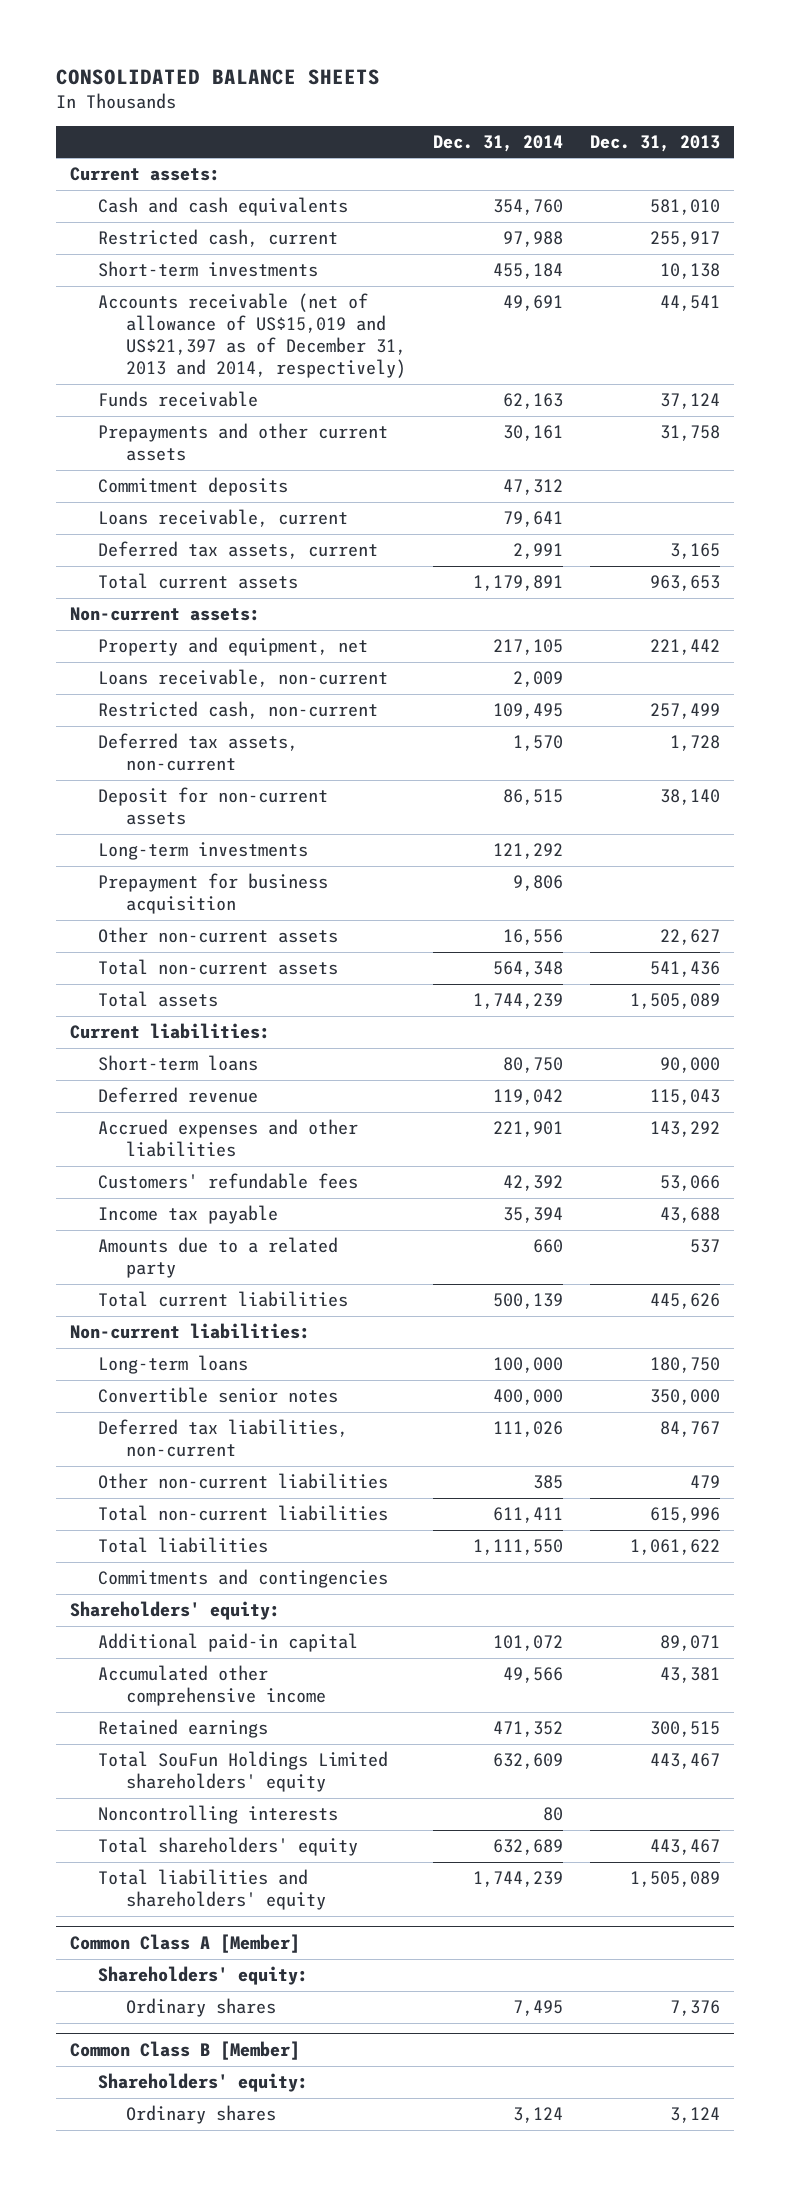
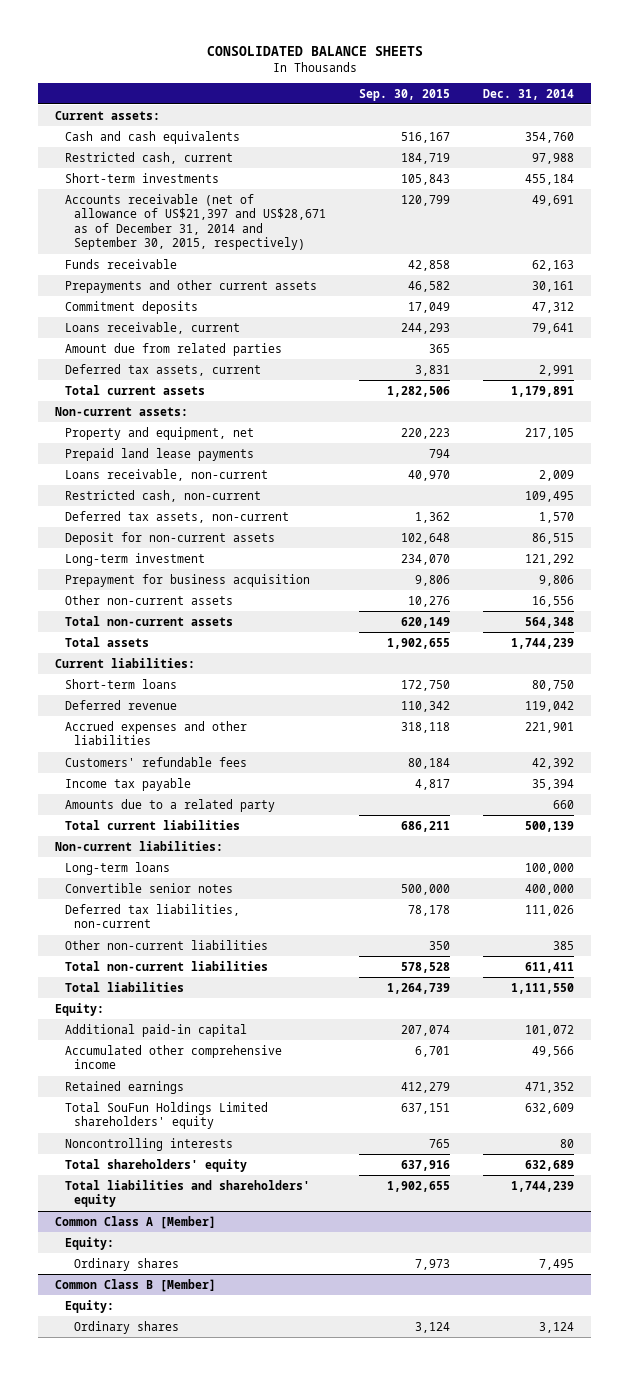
[590,134,721,152] Dec. 31, 2013 -> none
none -> [359,88,451,101] Sep. 30, 2015
[97,293,406,378] Accounts receivable (net of allowance of US$15,019 and US$21,397 as of December 31, 2013 and 2014, respectively) -> [64,193,327,251] Accounts receivable (net of allowance of US$21,397 and US$28,671 as of December 31, 2014 and September 30, 2015, respectively)
none -> [64,342,282,356] Amount due from related parties
none -> [64,447,254,461] Prepaid land lease payments
[97,842,308,861] Long-term investments -> [64,552,205,566] Long-term investment
[97,1569,388,1589] Commitments and contingencies -> none
[69,1601,280,1621] Shareholders' equity: -> [54,1002,104,1016] Equity:
[97,1966,308,1986] Shareholders' equity: -> [64,1236,114,1250] Equity:
[97,2073,308,2093] Shareholders' equity: -> [64,1299,114,1313] Equity:

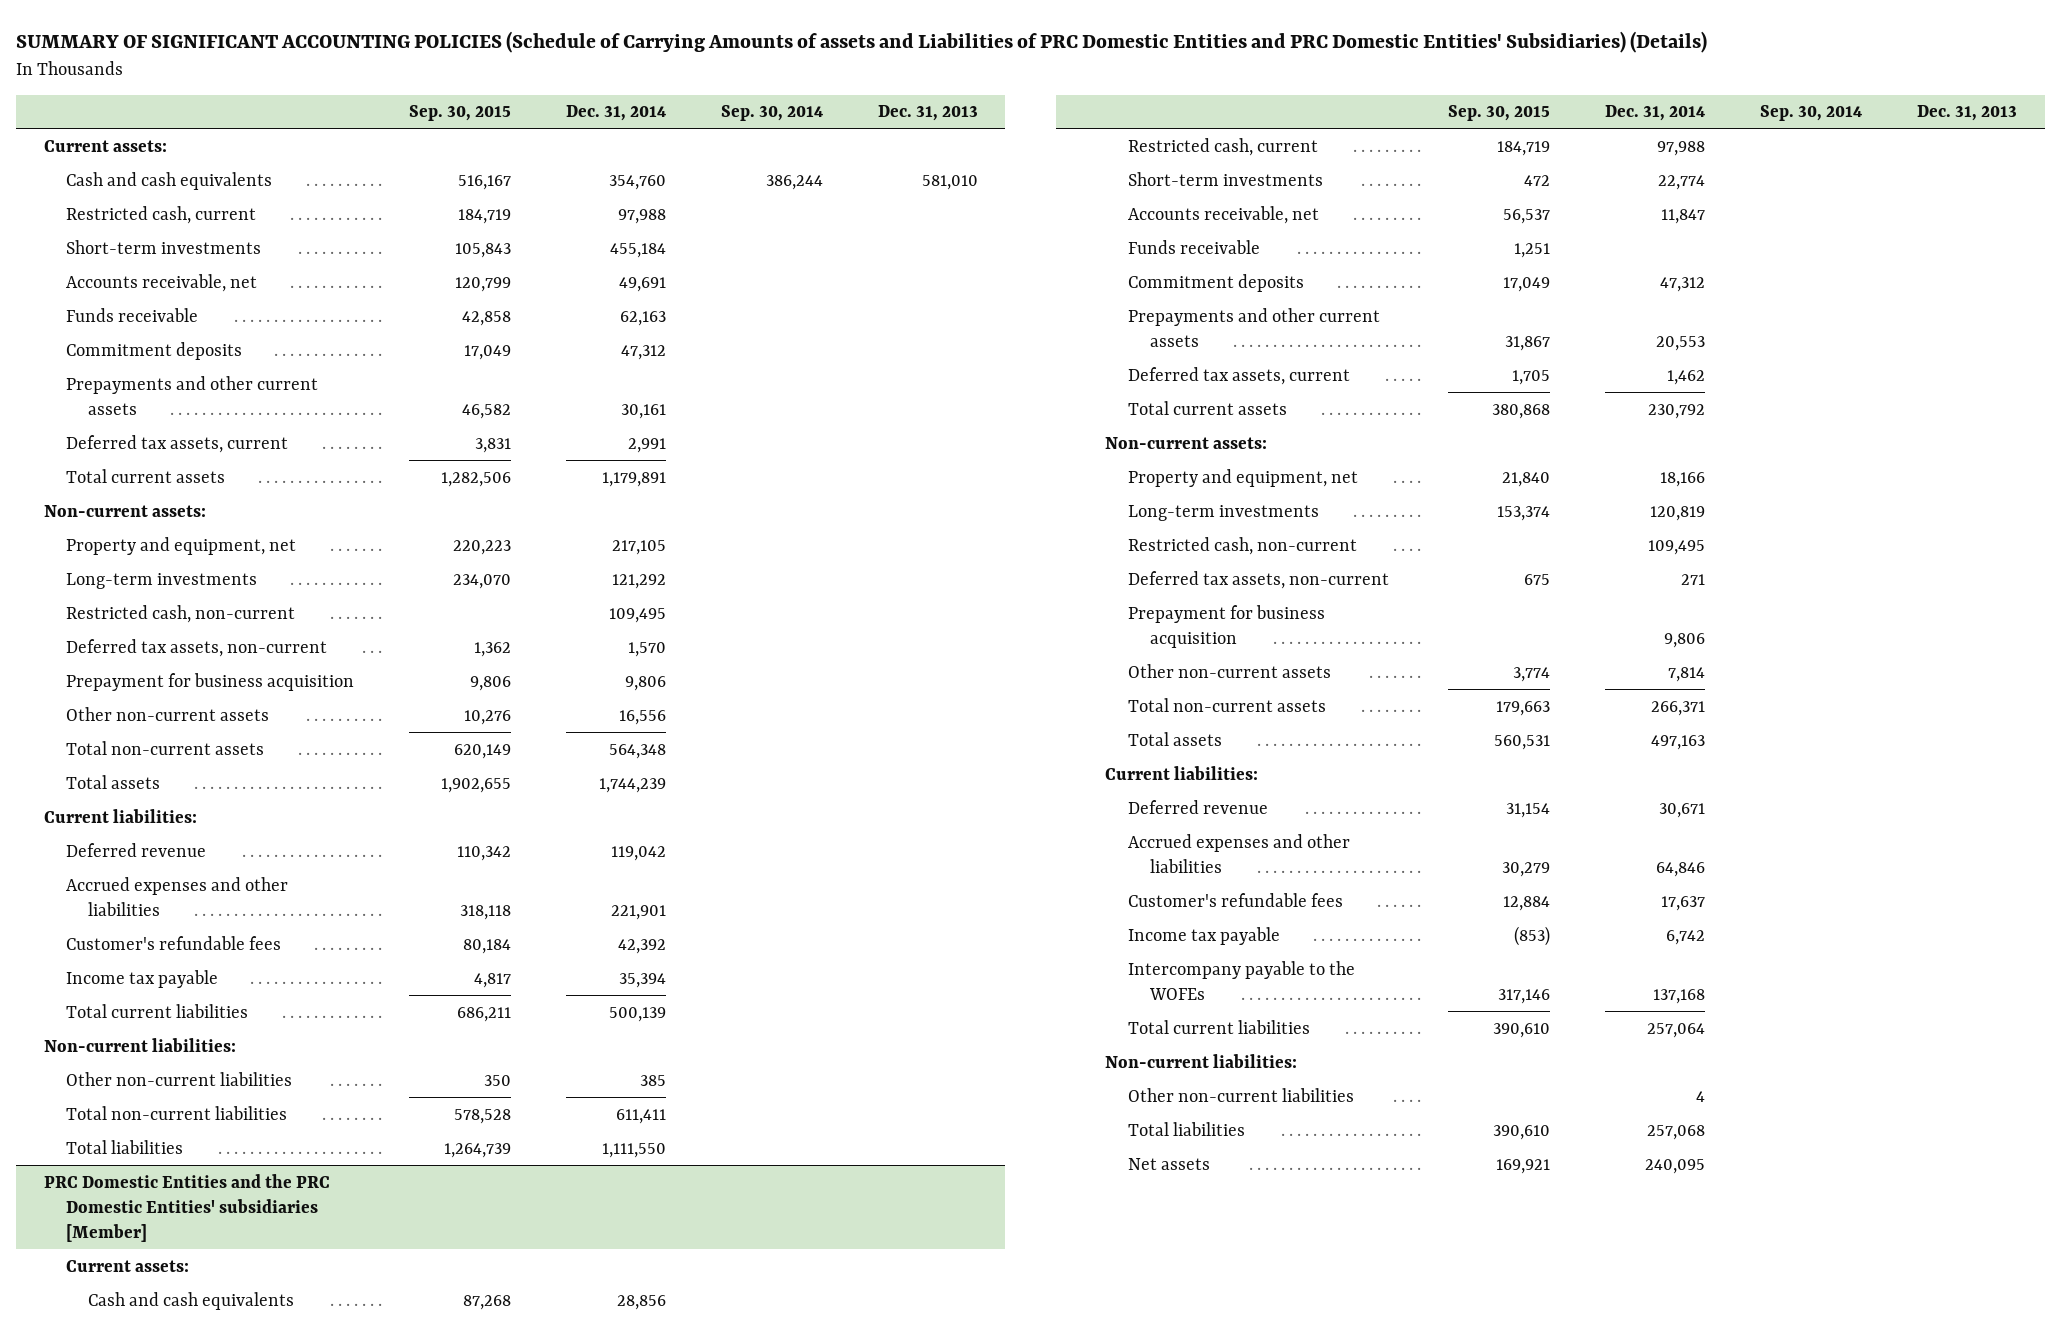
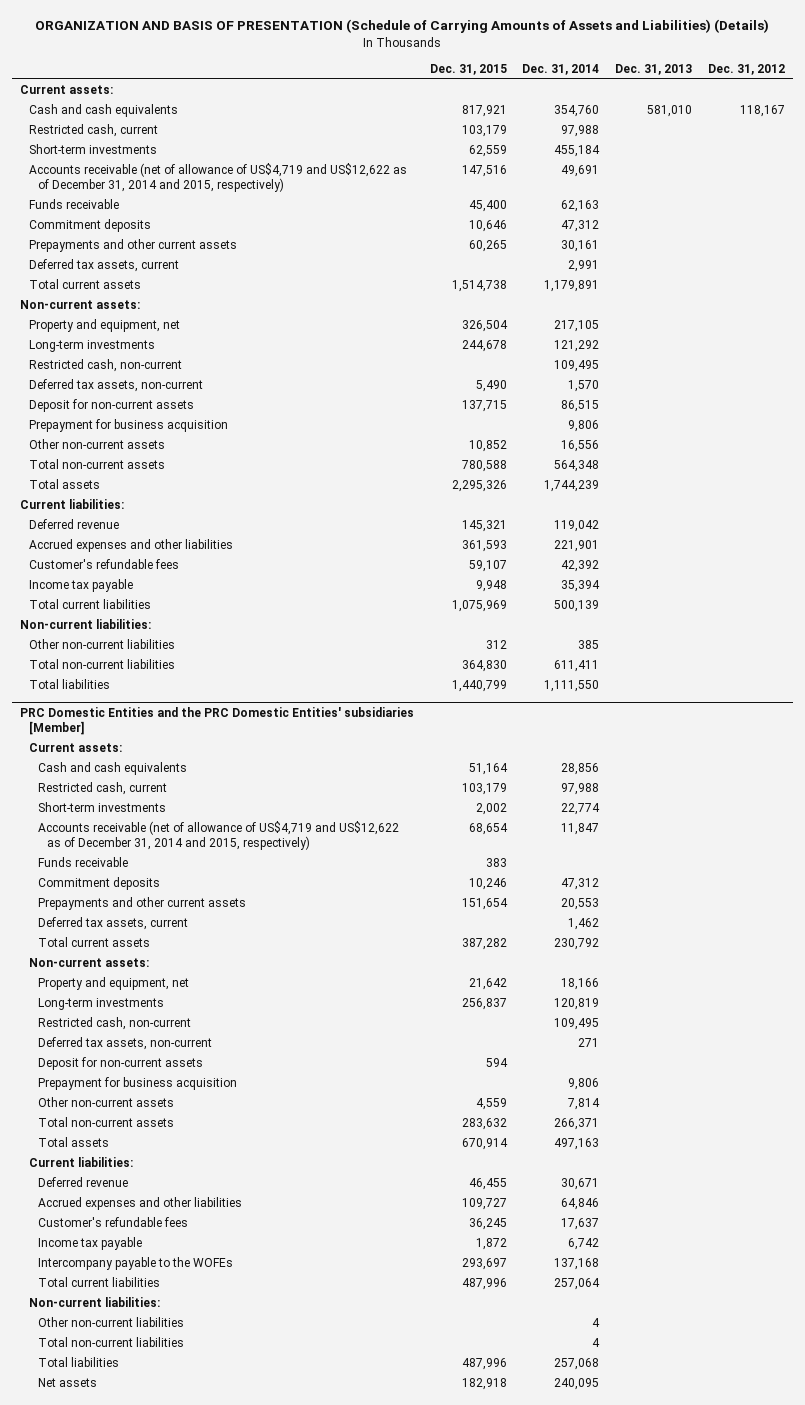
[16,30,1708,53] SUMMARY OF SIGNIFICANT ACCOUNTING POLICIES (Schedule of Carrying Amounts of assets and Liabilities of PRC Domestic Entities and PRC Domestic Entities' Subsidiaries) (Details) -> [35,19,770,34] ORGANIZATION AND BASIS OF PRESENTATION (Schedule of Carrying Amounts of Assets and Liabilities) (Details)
[409,105,512,122] Sep. 30, 2015 -> none
[720,105,823,122] Sep. 30, 2014 -> none
none -> [429,63,507,75] Dec. 31, 2015
none -> [708,63,786,75] Dec. 31, 2012
[66,273,258,292] Accounts receivable, net -> [28,163,407,193] Accounts receivable (net of allowance of US$4,719 and US$12,622 as of December 31, 2014 and 2015, respectively)
none -> [28,399,194,413] Deposit for non-current assets
[1127,205,1319,224] Accounts receivable, net -> [37,821,399,851] Accounts receivable (net of allowance of US$4,719 and US$12,622 as of December 31, 2014 and 2015, respectively)
none -> [37,1057,203,1071] Deposit for non-current assets
none -> [37,1337,184,1348] Total non-current liabilities

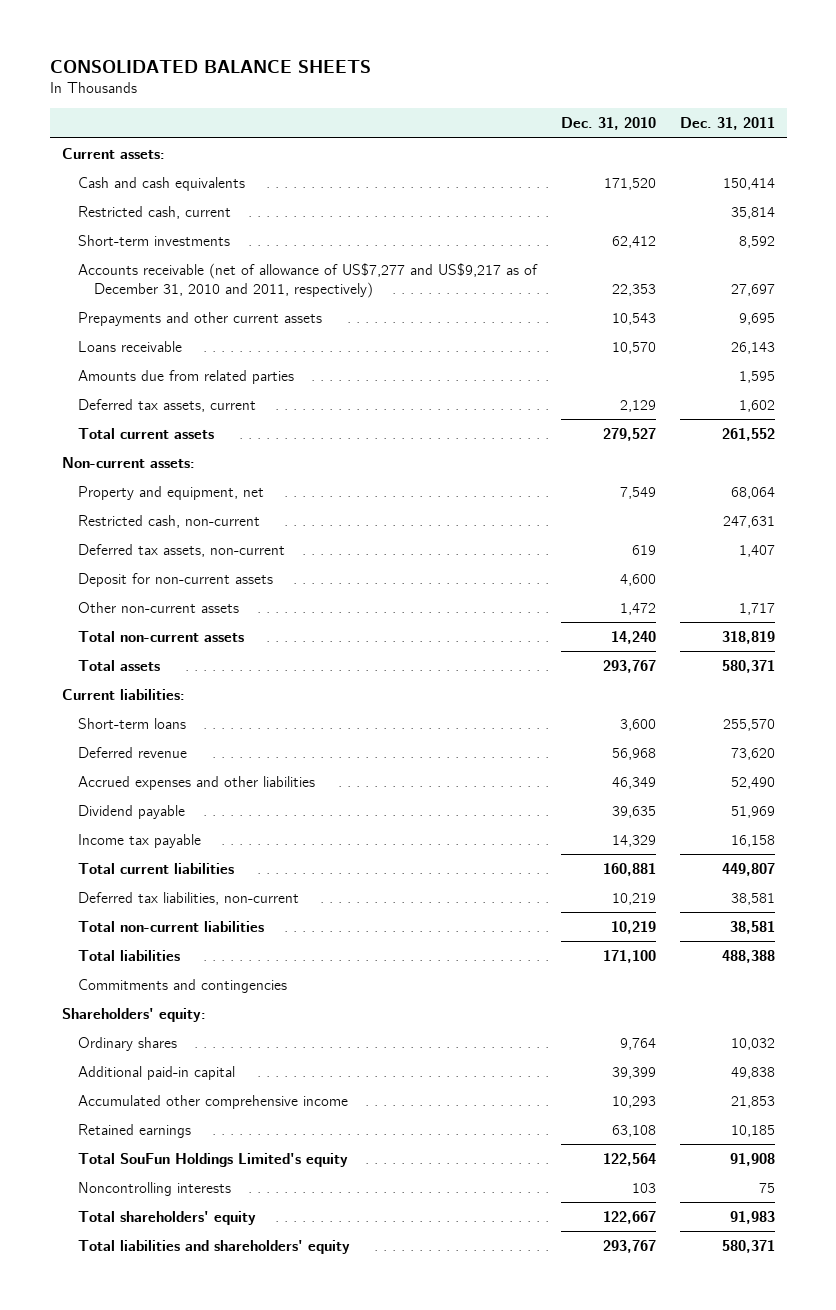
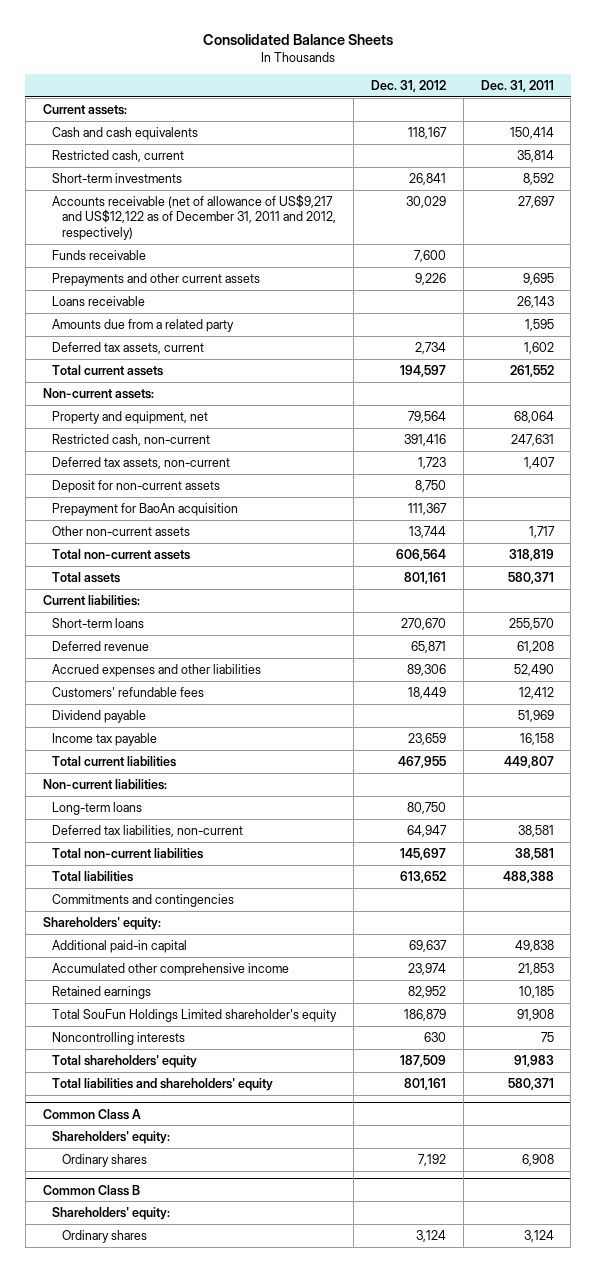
[49,59,371,73] CONSOLIDATED BALANCE SHEETS -> [203,33,394,45] Consolidated Balance Sheets
[560,117,656,131] Dec. 31, 2010 -> none
none -> [370,80,446,93] Dec. 31, 2012
[77,262,538,298] Accounts receivable (net of allowance of US$7,277 and US$9,217 as of December 31, 2010 and 2011, respectively) -> [52,193,336,241] Accounts receivable (net of allowance of US$9,217 and US$12,122 as of December 31, 2011 and 2012, respectively)
none -> [52,249,147,260] Funds receivable
[77,369,294,384] Amounts due from related parties -> [52,318,235,332] Amounts due from a related party
none -> [52,502,239,516] Prepayment for BaoAn acquisition
[730,747,775,760] 73,620 -> [516,640,554,653] 61,208
none -> [52,686,205,697] Customers' refundable fees
none -> [42,778,167,790] Non-current liabilities:
none -> [52,801,143,815] Long-term loans
[77,1036,177,1051] Ordinary shares -> none
[77,1152,348,1167] Total SouFun Holdings Limited's equity -> [52,1008,338,1022] Total SouFun Holdings Limited shareholder's equity
none -> [42,1108,141,1120] Common Class A
none -> [52,1130,171,1144] Shareholders' equity:
none -> [61,1153,147,1167] Ordinary shares
none -> [42,1184,140,1196] Common Class B
none -> [52,1206,171,1220] Shareholders' equity:
none -> [61,1229,147,1243] Ordinary shares

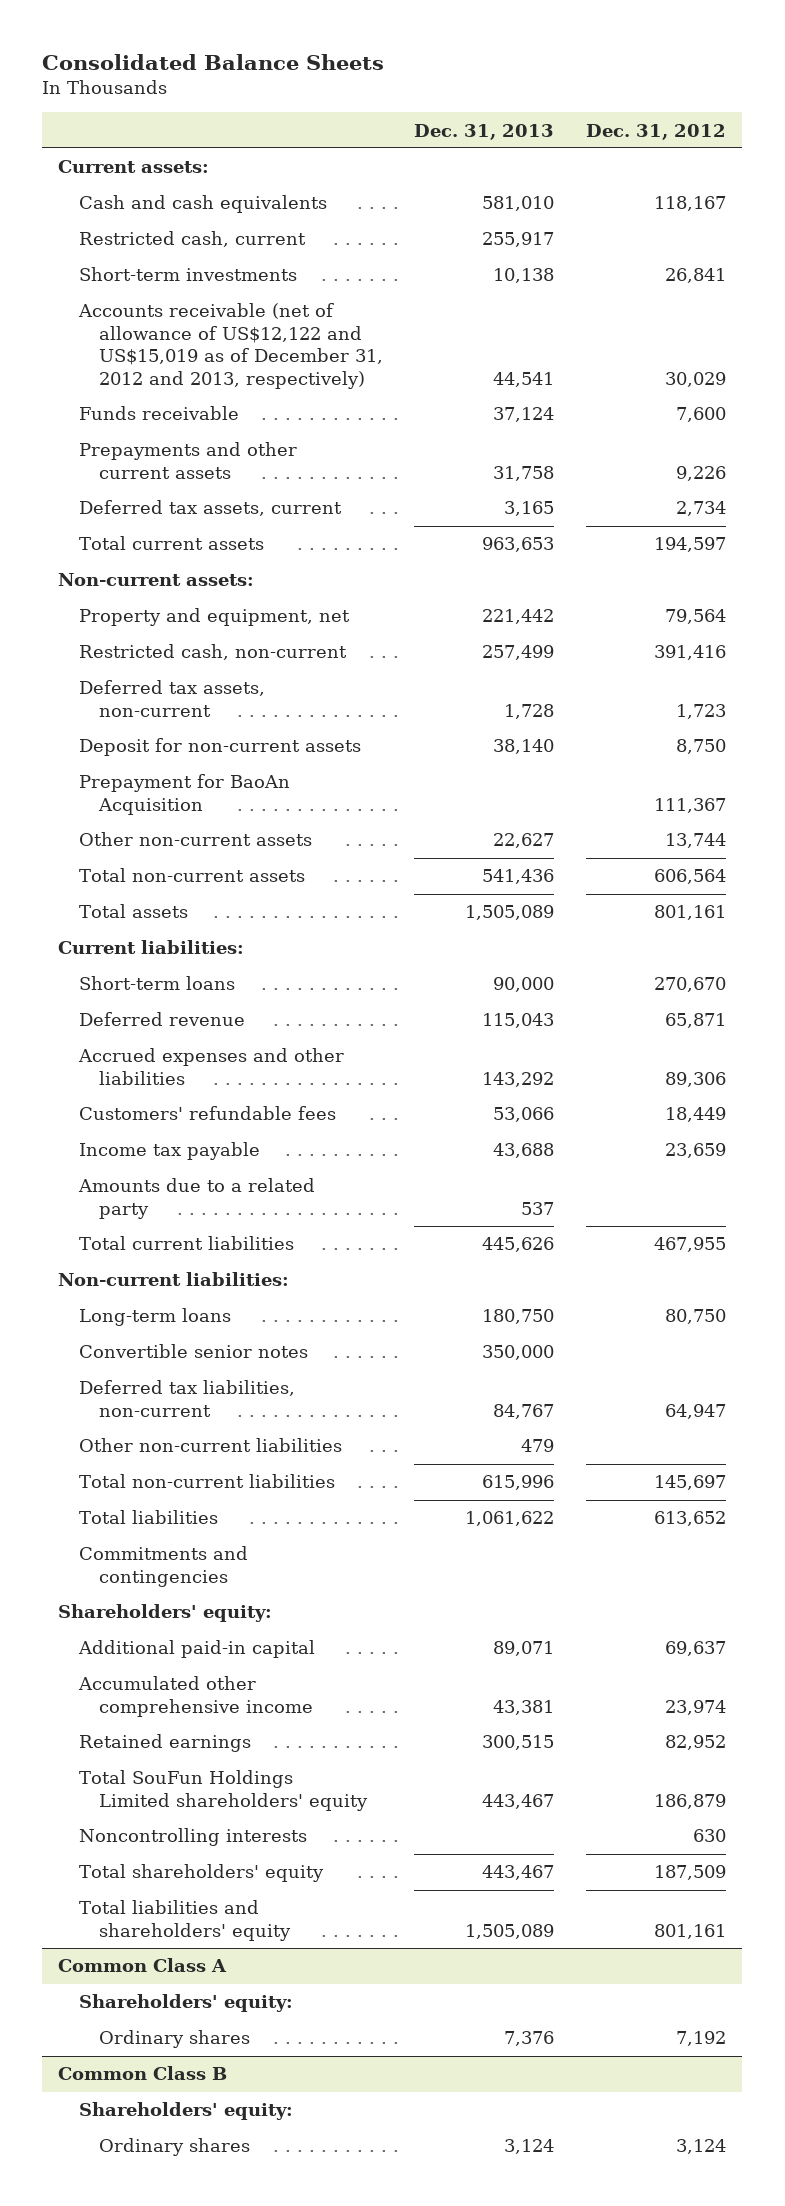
[480,80,554,93] Dec. 31, 2011 -> none
none -> [414,123,555,140] Dec. 31, 2013
[52,193,336,241] Accounts receivable (net of allowance of US$9,217 and US$12,122 as of December 31, 2011 and 2012, respectively) -> [77,303,383,389] Accounts receivable (net of allowance of US$12,122 and US$15,019 as of December 31, 2012 and 2013, respectively)
[52,295,146,306] Loans receivable -> none
[52,318,235,332] Amounts due from a related party -> none
[52,502,239,516] Prepayment for BaoAn acquisition -> [78,774,290,815] Prepayment for BaoAn Acquisition
[52,709,147,723] Dividend payable -> none
none -> [77,1178,315,1219] Amounts due to a related party
none -> [78,1344,308,1359] Convertible senior notes
none -> [78,1438,342,1453] Other non-current liabilities
[52,1008,338,1022] Total SouFun Holdings Limited shareholder's equity -> [78,1770,368,1811] Total SouFun Holdings Limited shareholders' equity

